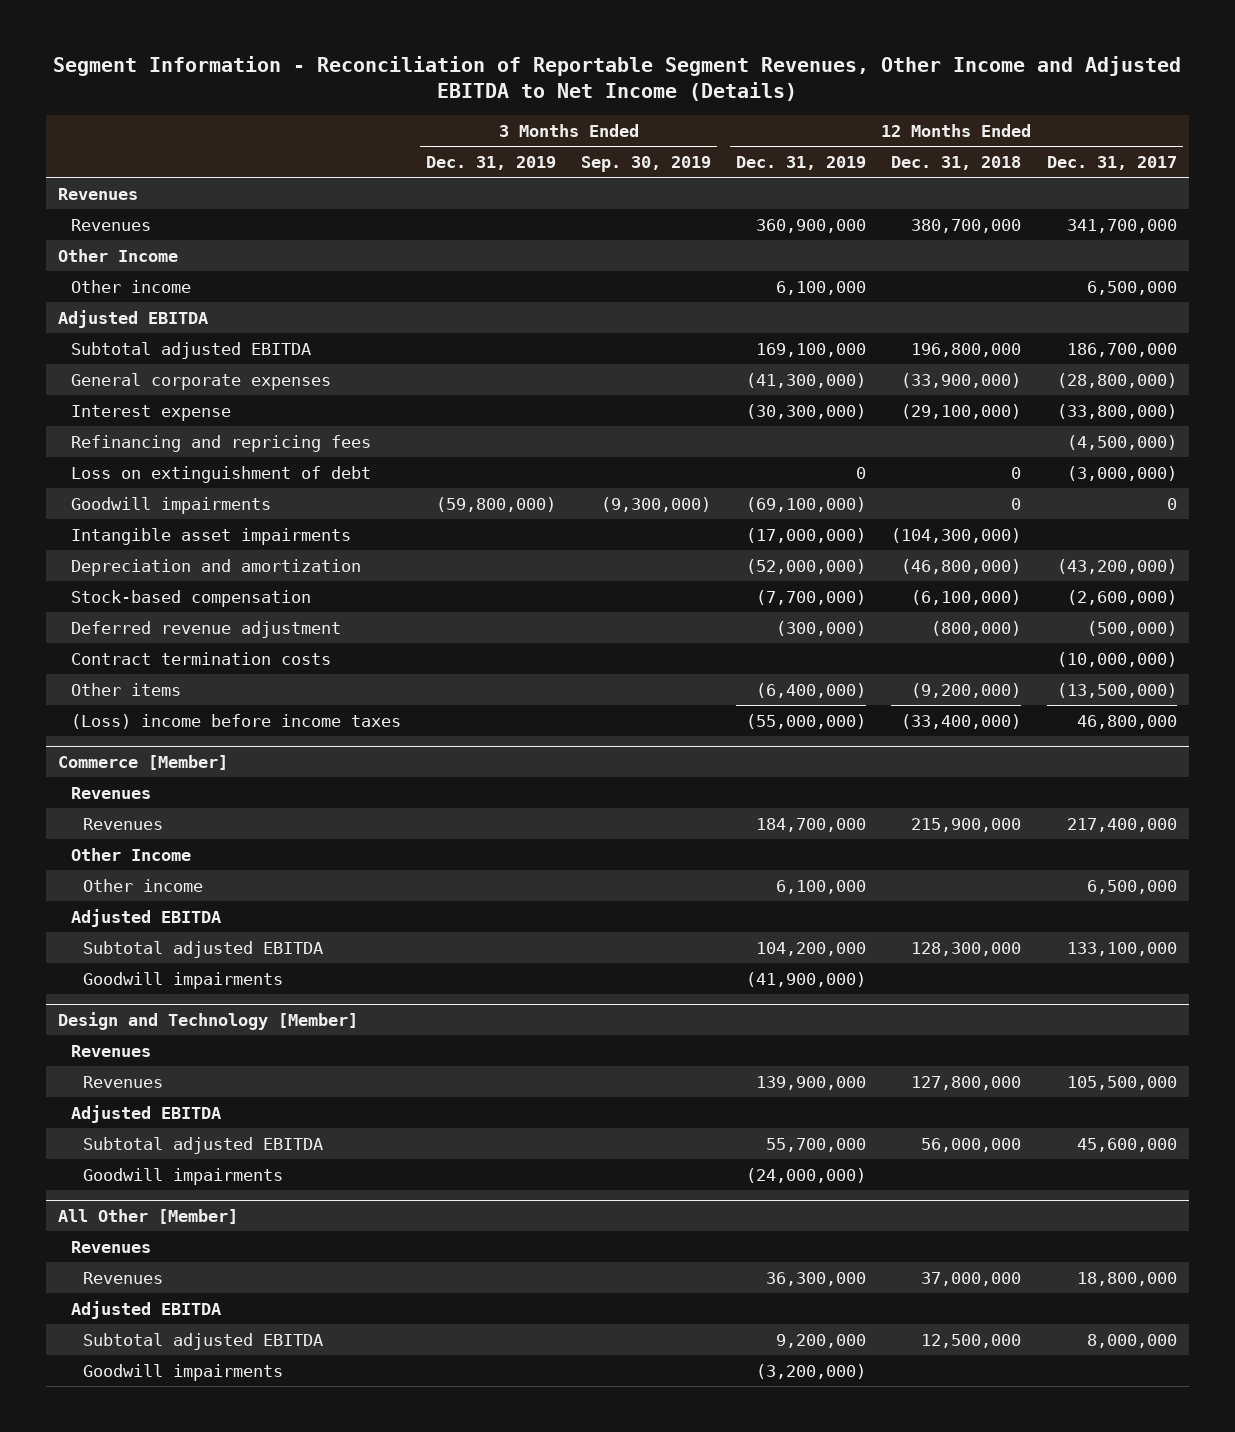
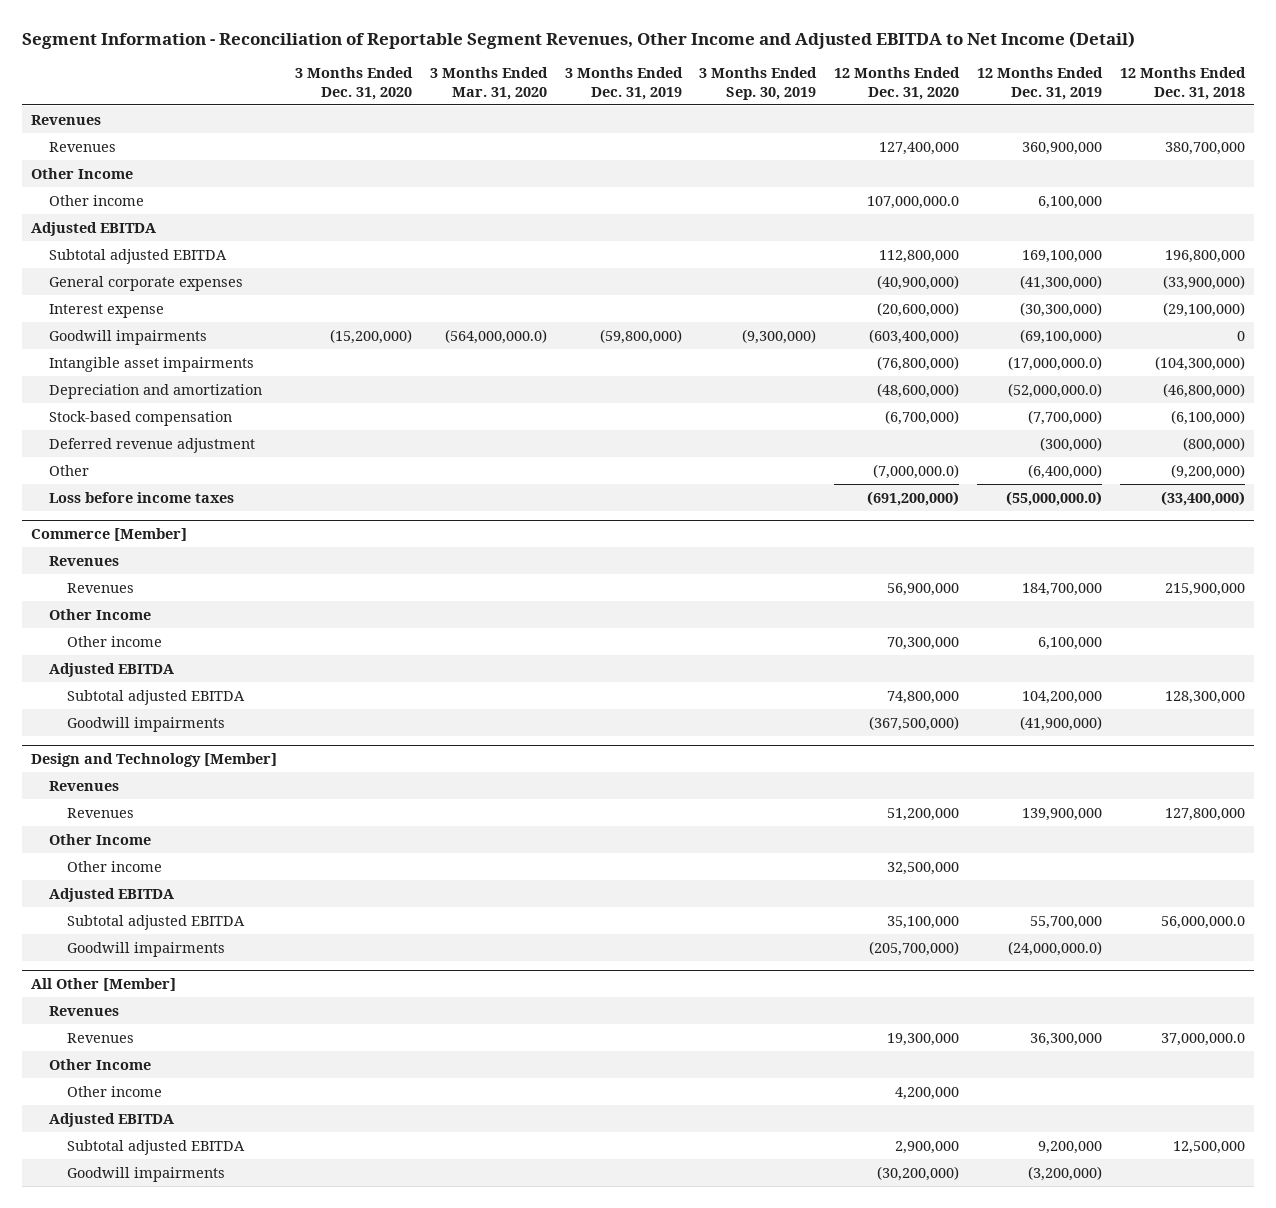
[53,56,1182,102] Segment Information - Reconciliation of Reportable Segment Revenues, Other Income and Adjusted EBITDA to Net Income (Details) -> [22,30,1136,49] Segment Information - Reconciliation of Reportable Segment Revenues, Other Income and Adjusted EBITDA to Net Income (Detail)
[1046,156,1177,171] Dec. 31, 2017 -> none
none -> [294,67,413,100] 3 Months Ended Dec. 31, 2020
none -> [429,67,548,100] 3 Months Ended Mar. 31, 2020
none -> [834,67,961,100] 12 Months Ended Dec. 31, 2020
[70,434,371,452] Refinancing and repricing fees -> none
[70,465,371,483] Loss on extinguishment of debt -> none
[746,527,867,543] (17,000,000) -> [1008,355,1103,371] (17,000,000.0)
[746,558,867,574] (52,000,000) -> [1008,382,1103,398] (52,000,000.0)
[70,651,331,665] Contract termination costs -> none
[70,682,181,696] Other items -> [48,464,89,476] Other
[70,713,401,729] (Loss) income before income taxes -> [48,491,234,503] Loss before income taxes
[746,713,867,729] (55,000,000) -> [1006,490,1103,506] (55,000,000.0)
none -> [48,833,151,845] Other Income
none -> [66,860,162,872] Other income
[921,1137,1022,1152] 56,000,000 -> [1160,915,1245,929] 56,000,000.0
[746,1167,867,1183] (24,000,000) -> [1008,940,1103,956] (24,000,000.0)
[921,1271,1022,1286] 37,000,000 -> [1160,1032,1245,1046] 37,000,000.0
none -> [48,1058,151,1070] Other Income
none -> [66,1085,162,1097] Other income

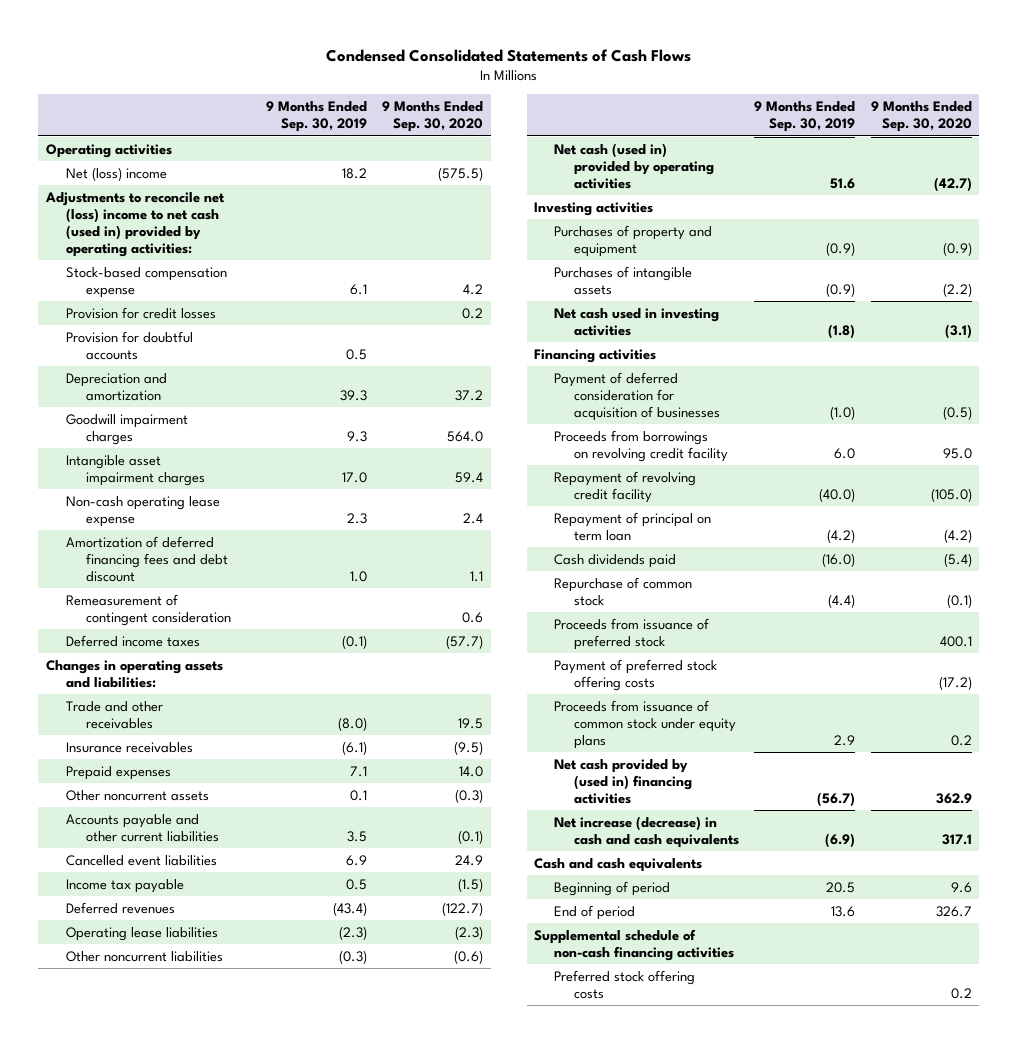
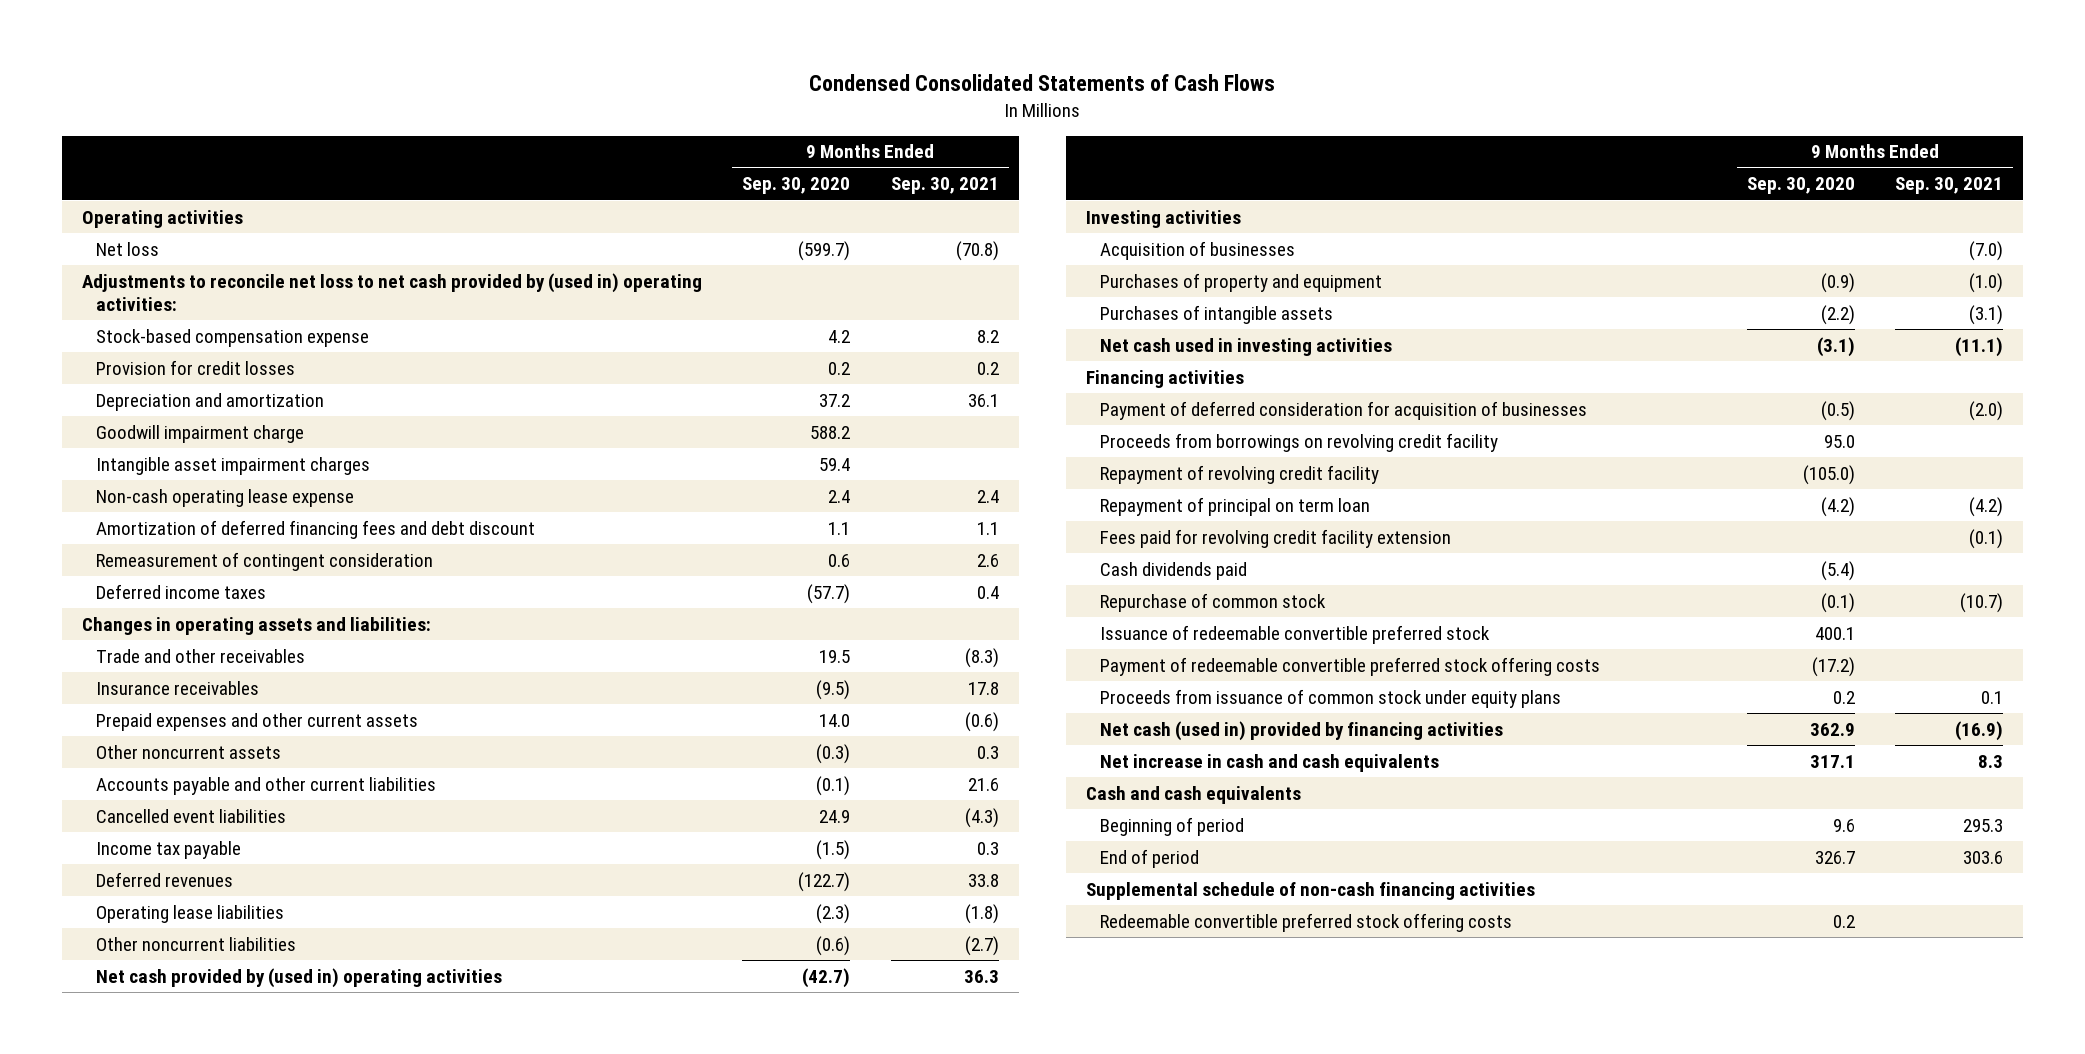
[265,101,367,133] 9 Months Ended Sep. 30, 2019 -> none
none -> [890,177,999,195] Sep. 30, 2021
[65,166,167,181] Net (loss) income -> [95,241,159,256] Net loss
[438,166,484,181] (575.5) -> [798,240,851,261] (599.7)
[44,191,225,257] Adjustments to reconcile net (loss) income to net cash (used in) provided by operating activities: -> [82,272,703,311] Adjustments to reconcile net loss to net cash provided by (used in) operating activities:
[65,330,193,360] Provision for doubtful accounts -> none
[65,413,188,445] Goodwill impairment charges -> [95,424,304,443] Goodwill impairment charge
[447,430,484,442] 564.0 -> [810,425,851,439] 588.2
[65,765,171,780] Prepaid expenses -> none
none -> [95,712,418,731] Prepaid expenses and other current assets
[554,142,715,189] Net cash (used in) provided by operating activities -> [95,967,502,988] Net cash provided by (used in) operating activities
none -> [1100,240,1296,260] Acquisition of businesses
none -> [1100,528,1452,548] Fees paid for revolving credit facility extension
[554,617,710,650] Proceeds from issuance of preferred stock -> [1100,624,1491,644] Issuance of redeemable convertible preferred stock
[554,658,718,691] Payment of preferred stock offering costs -> [1100,656,1601,676] Payment of redeemable convertible preferred stock offering costs
[554,758,693,804] Net cash provided by (used in) financing activities -> [1100,720,1504,741] Net cash (used in) provided by financing activities
[554,815,740,848] Net increase (decrease) in cash and cash equivalents -> [1100,753,1440,772] Net increase in cash and cash equivalents
[554,969,696,999] Preferred stock offering costs -> [1100,912,1513,932] Redeemable convertible preferred stock offering costs

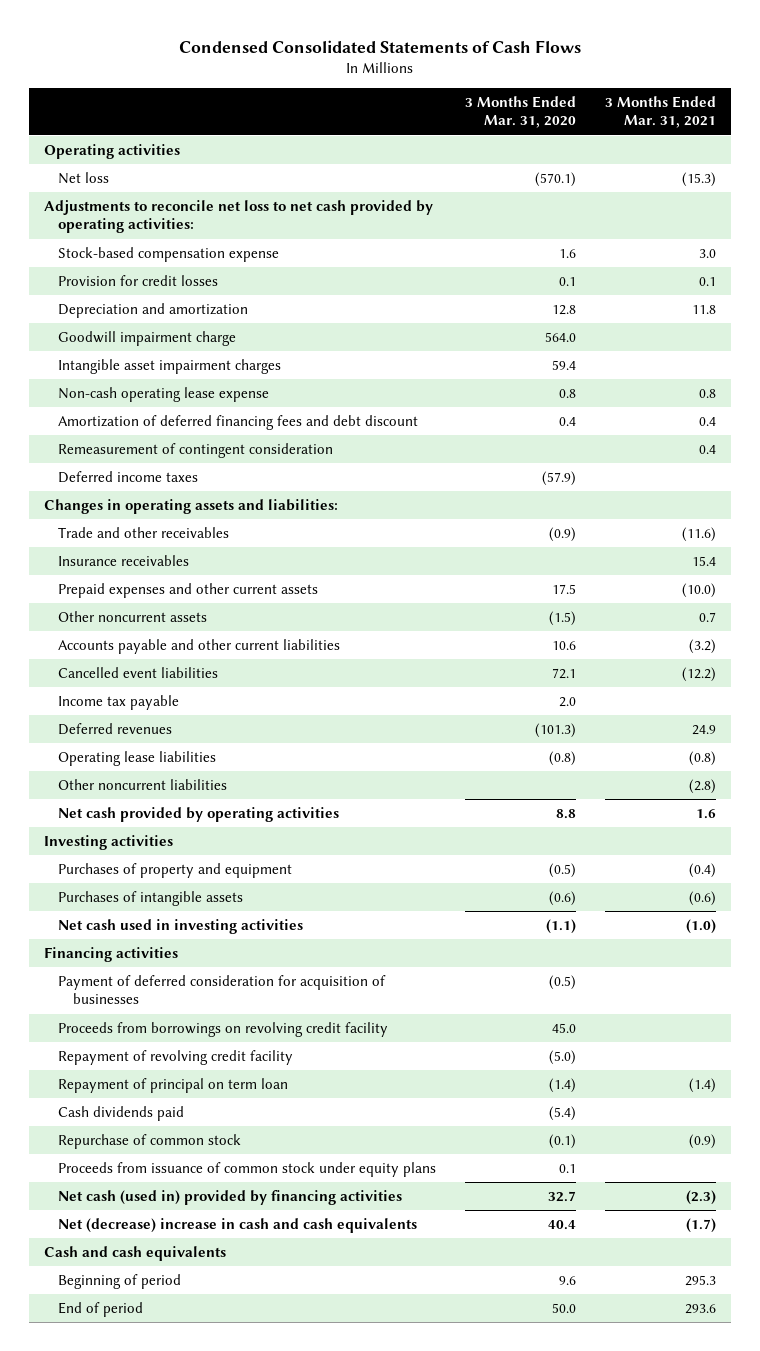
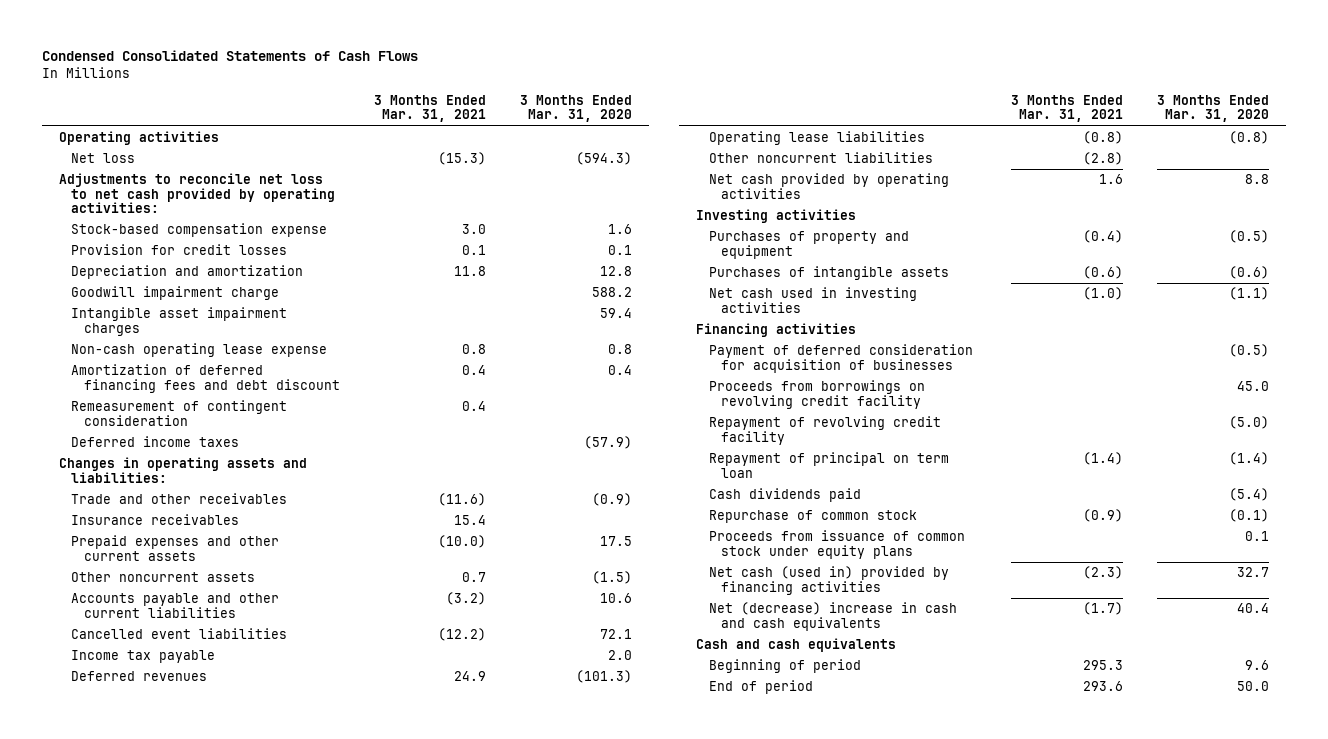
[535,172,577,188] (570.1) -> [575,152,632,166] (594.3)
[545,332,577,343] 564.0 -> [591,287,632,298] 588.2

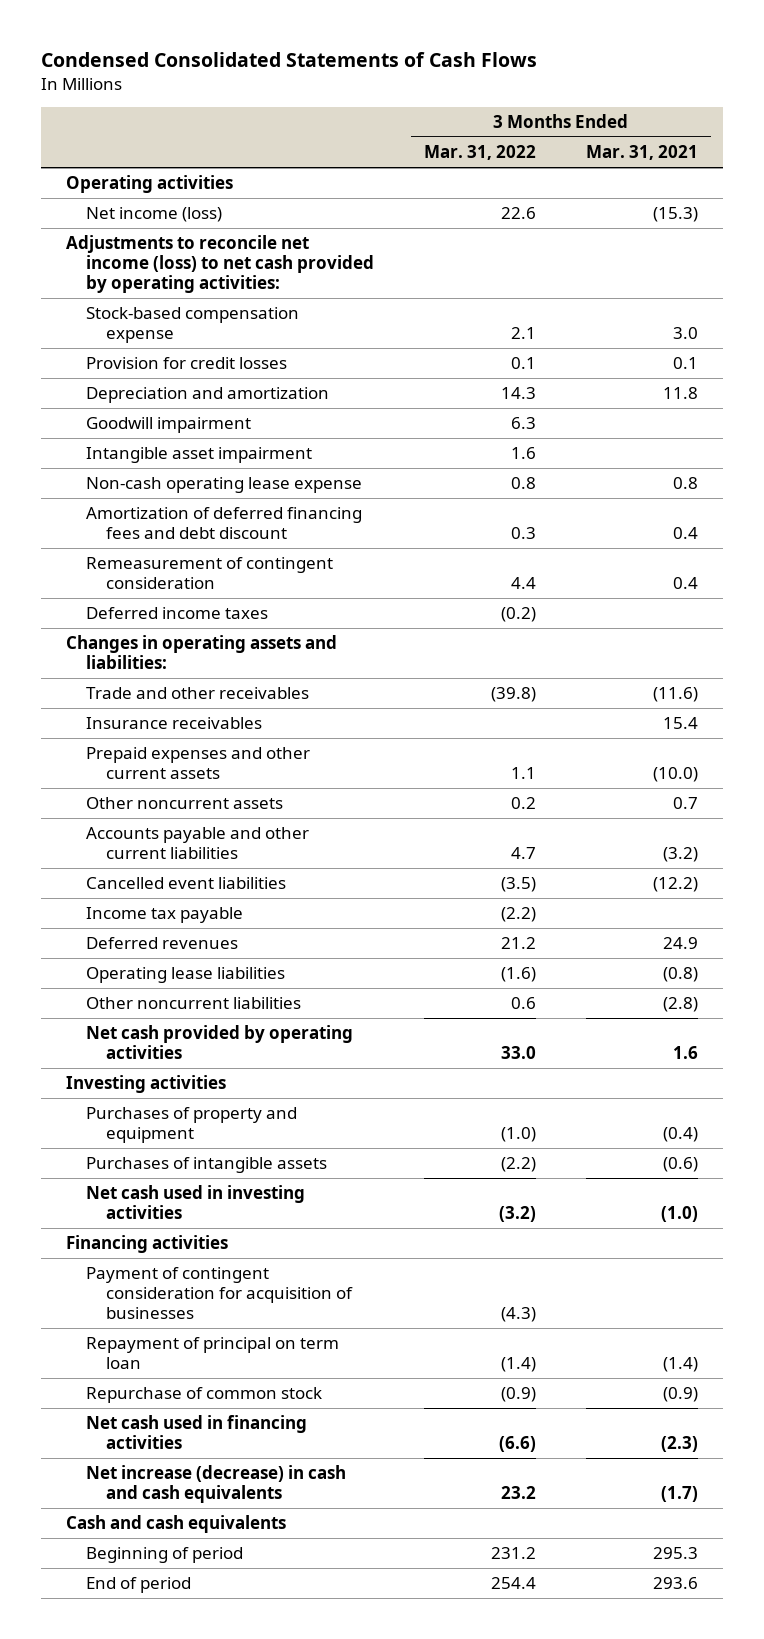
[519,95,632,123] 3 Months Ended Mar. 31, 2020 -> none
none -> [423,145,536,161] Mar. 31, 2022
[71,153,136,164] Net loss -> [85,207,222,223] Net income (loss)
[59,173,336,213] Adjustments to reconcile net loss to net cash provided by operating activities: -> [65,235,374,293] Adjustments to reconcile net income (loss) to net cash provided by operating activities:
[71,286,280,301] Goodwill impairment charge -> [85,417,251,434] Goodwill impairment
[71,307,288,336] Intangible asset impairment charges -> [85,447,312,464] Intangible asset impairment
[708,380,925,409] Proceeds from borrowings on revolving credit facility -> none
[708,416,941,445] Repayment of revolving credit facility -> none
[708,344,973,373] Payment of deferred consideration for acquisition of businesses -> [85,1267,353,1319] Payment of contingent consideration for acquisition of businesses
[708,488,861,503] Cash dividends paid -> none
[708,530,965,559] Proceeds from issuance of common stock under equity plans -> none
[708,566,949,595] Net cash (used in) provided by financing activities -> [85,1415,307,1450] Net cash used in financing activities
[708,602,957,631] Net (decrease) increase in cash and cash equivalents -> [85,1465,346,1504] Net increase (decrease) in cash and cash equivalents

